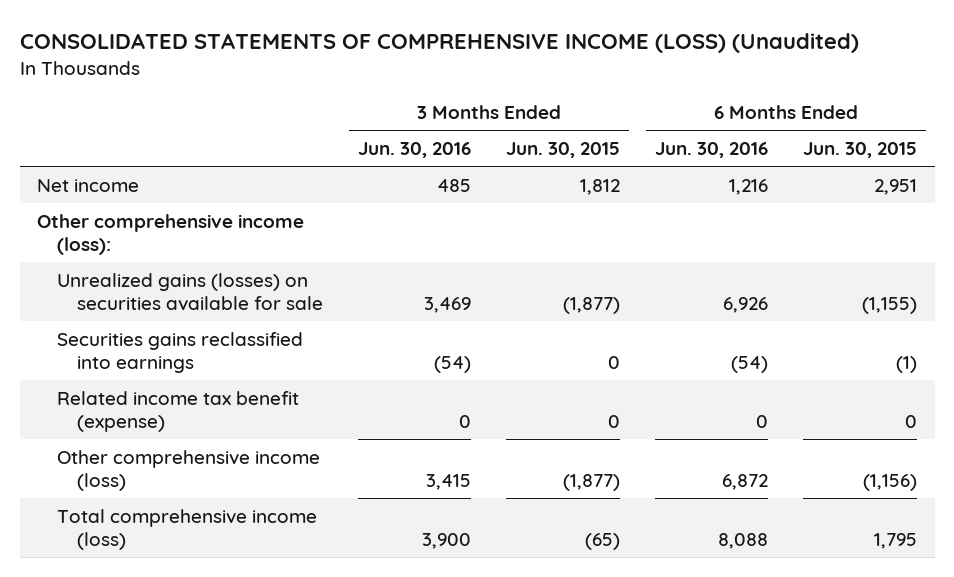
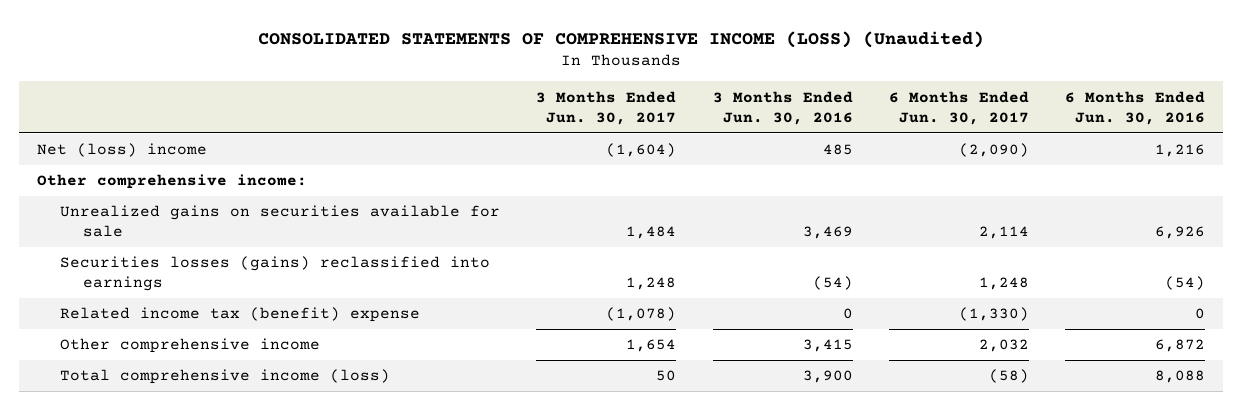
[505,142,620,159] Jun. 30, 2015 -> none
[803,142,918,159] Jun. 30, 2015 -> none
none -> [536,90,677,125] 3 Months Ended Jun. 30, 2017
none -> [889,90,1030,125] 6 Months Ended Jun. 30, 2017
[37,178,140,192] Net income -> [36,143,207,158] Net (loss) income
[37,213,305,256] Other comprehensive income (loss): -> [36,174,307,190] Other comprehensive income:
[56,272,323,312] Unrealized gains (losses) on securities available for sale -> [60,205,501,238] Unrealized gains on securities available for sale
[56,331,303,374] Securities gains reclassified into earnings -> [60,256,491,292] Securities losses (gains) reclassified into earnings
[56,390,299,433] Related income tax benefit (expense) -> [60,307,421,323] Related income tax (benefit) expense
[56,449,320,492] Other comprehensive income (loss) -> [60,338,321,354] Other comprehensive income

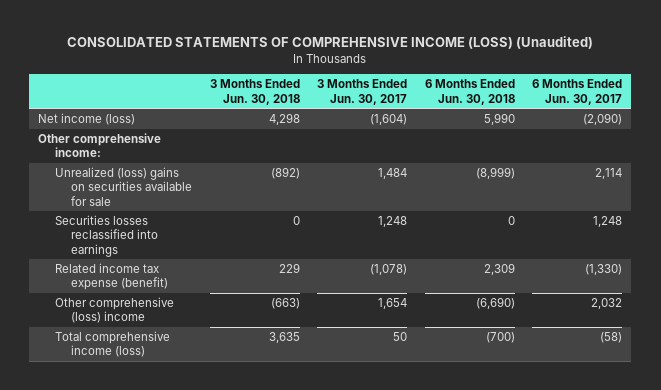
[712,90,853,125] 3 Months Ended Jun. 30, 2016 -> none
[1065,90,1206,125] 6 Months Ended Jun. 30, 2016 -> none
none -> [209,79,300,105] 3 Months Ended Jun. 30, 2018
none -> [424,79,515,105] 6 Months Ended Jun. 30, 2018
[36,143,207,158] Net (loss) income -> [38,113,136,126] Net income (loss)
[60,205,501,238] Unrealized gains on securities available for sale -> [54,167,192,206] Unrealized (loss) gains on securities available for sale
[60,256,491,292] Securities losses (gains) reclassified into earnings -> [54,215,158,257] Securities losses reclassified into earnings
[60,307,421,323] Related income tax (benefit) expense -> [54,263,168,291] Related income tax expense (benefit)
[60,338,321,354] Other comprehensive income -> [54,297,174,324] Other comprehensive (loss) income

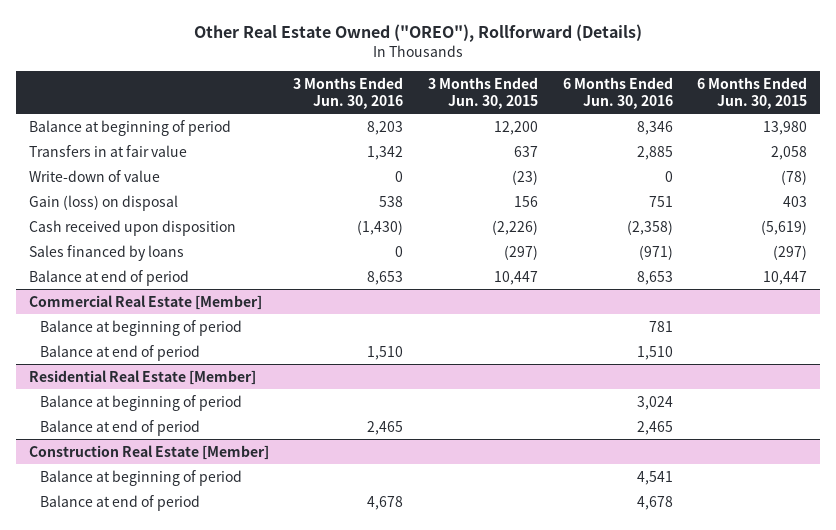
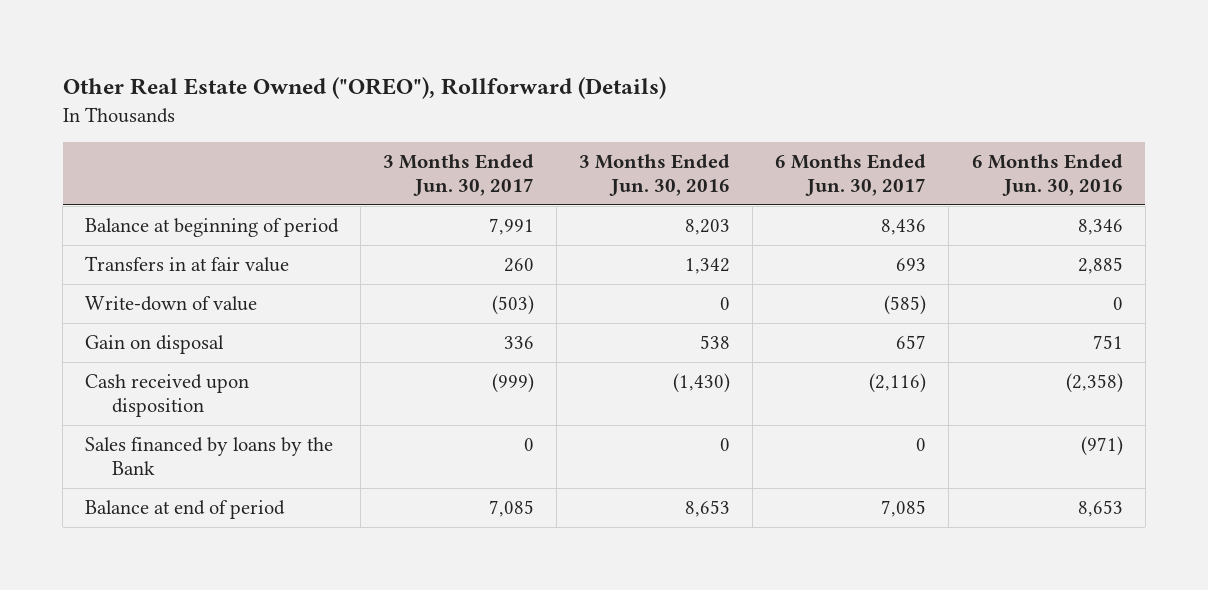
[428,76,539,109] 3 Months Ended Jun. 30, 2015 -> none
[697,76,808,109] 6 Months Ended Jun. 30, 2015 -> none
none -> [383,154,535,196] 3 Months Ended Jun. 30, 2017
none -> [775,154,927,196] 6 Months Ended Jun. 30, 2017
[28,194,178,211] Gain (loss) on disposal -> [85,335,225,355] Gain on disposal
[28,244,184,261] Sales financed by loans -> [85,437,334,475] Sales financed by loans by the Bank
[28,294,262,310] Commercial Real Estate [Member] -> none
[39,319,242,336] Balance at beginning of period -> none
[39,344,200,361] Balance at end of period -> none
[28,369,256,385] Residential Real Estate [Member] -> none
[39,394,242,411] Balance at beginning of period -> none
[39,419,200,436] Balance at end of period -> none
[28,444,269,460] Construction Real Estate [Member] -> none
[39,469,242,486] Balance at beginning of period -> none
[39,494,200,511] Balance at end of period -> none

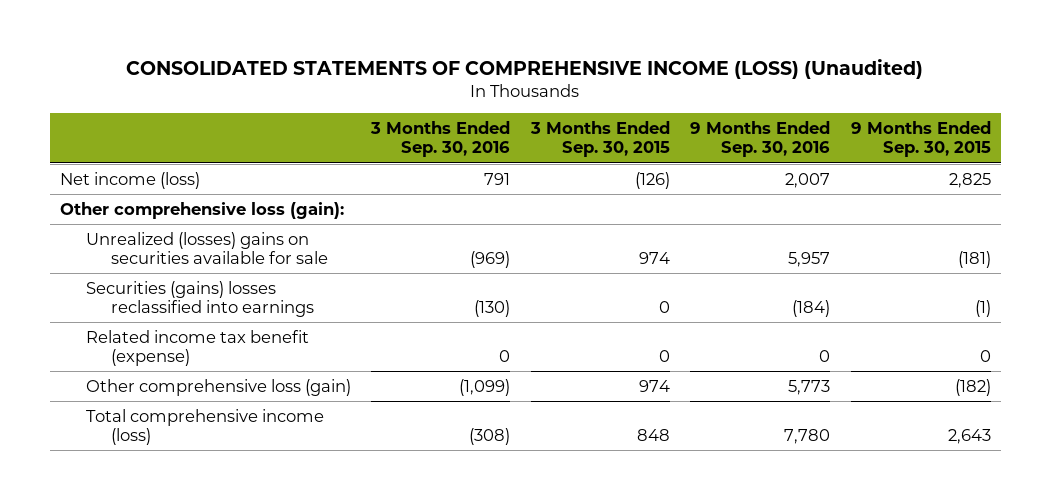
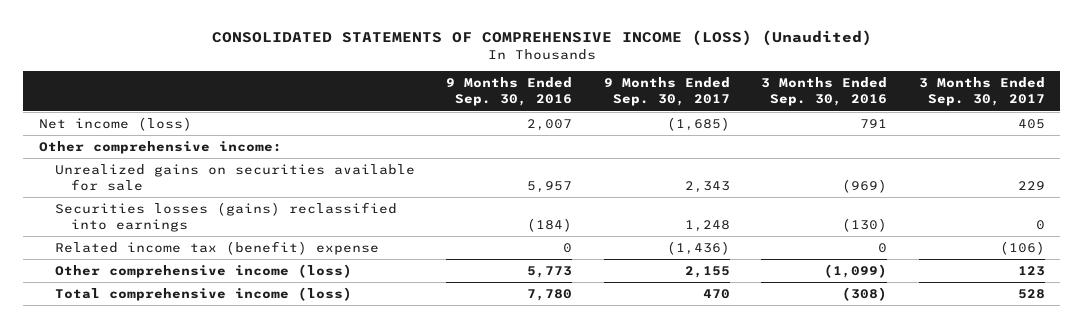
[529,120,670,158] 3 Months Ended Sep. 30, 2015 -> none
[850,120,991,158] 9 Months Ended Sep. 30, 2015 -> none
none -> [603,77,730,107] 9 Months Ended Sep. 30, 2017
none -> [918,77,1045,107] 3 Months Ended Sep. 30, 2017
[59,201,344,219] Other comprehensive loss (gain): -> [38,140,282,154] Other comprehensive income:
[85,231,329,265] Unrealized (losses) gains on securities available for sale -> [55,163,416,191] Unrealized gains on securities available for sale
[85,280,315,318] Securities (gains) losses reclassified into earnings -> [55,201,398,232] Securities losses (gains) reclassified into earnings
[85,329,309,367] Related income tax benefit (expense) -> [55,240,380,255] Related income tax (benefit) expense
[85,378,351,396] Other comprehensive loss (gain) -> [55,263,353,278] Other comprehensive income (loss)

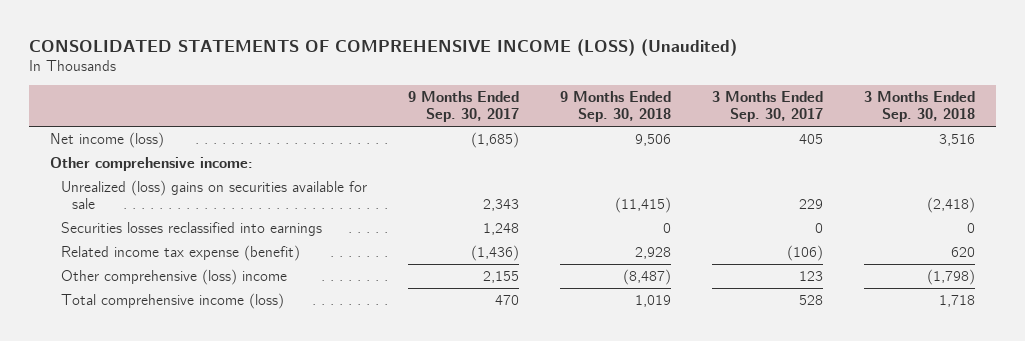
[446,77,573,107] 9 Months Ended Sep. 30, 2016 -> none
[761,77,888,107] 3 Months Ended Sep. 30, 2016 -> none
none -> [560,91,672,123] 9 Months Ended Sep. 30, 2018
none -> [864,91,976,123] 3 Months Ended Sep. 30, 2018
[55,163,416,191] Unrealized gains on securities available for sale -> [61,180,368,209] Unrealized (loss) gains on securities available for sale
[55,201,398,232] Securities losses (gains) reclassified into earnings -> [61,222,323,237] Securities losses reclassified into earnings
[55,240,380,255] Related income tax (benefit) expense -> [61,245,301,262] Related income tax expense (benefit)
[55,263,353,278] Other comprehensive income (loss) -> [61,269,288,286] Other comprehensive (loss) income

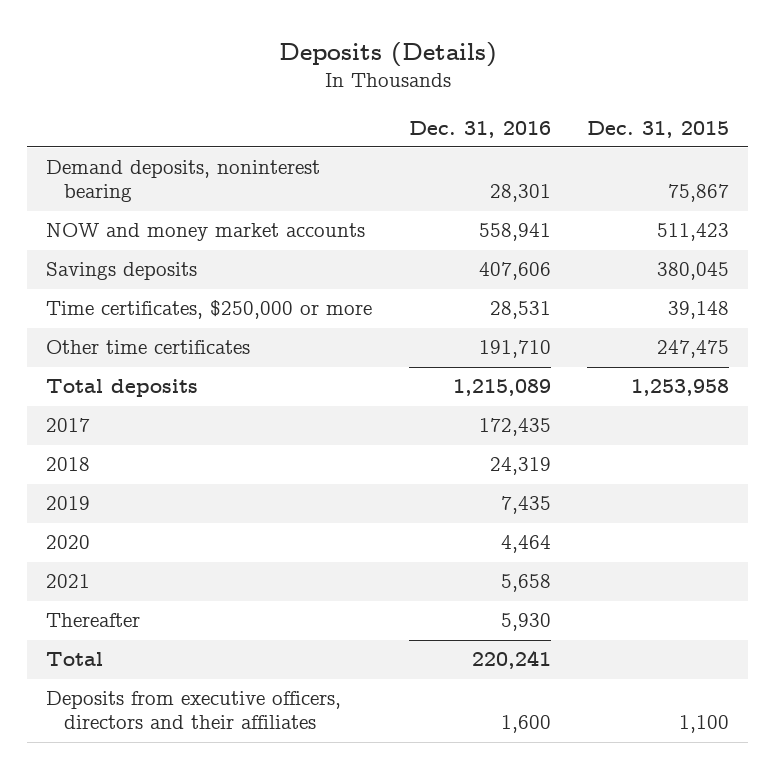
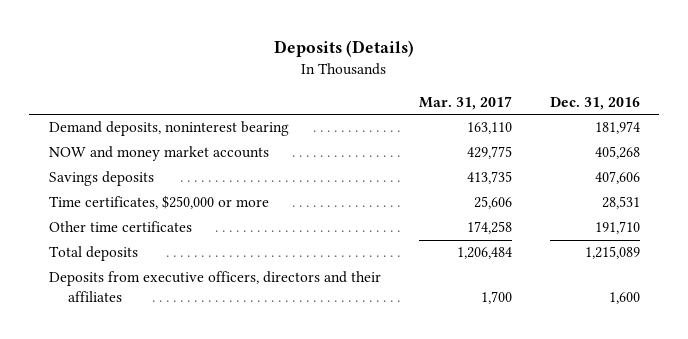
[587,120,730,138] Dec. 31, 2015 -> none
none -> [418,95,512,110] Mar. 31, 2017
[489,184,551,203] 28,301 -> [594,121,640,135] 181,974
[478,223,551,242] 558,941 -> [594,146,640,160] 405,268
[45,418,90,433] 2017 -> none
[45,457,90,472] 2018 -> none
[45,496,90,511] 2019 -> none
[45,535,90,550] 2020 -> none
[45,574,90,589] 2021 -> none
[45,613,140,628] Thereafter -> none
[45,652,103,667] Total -> none

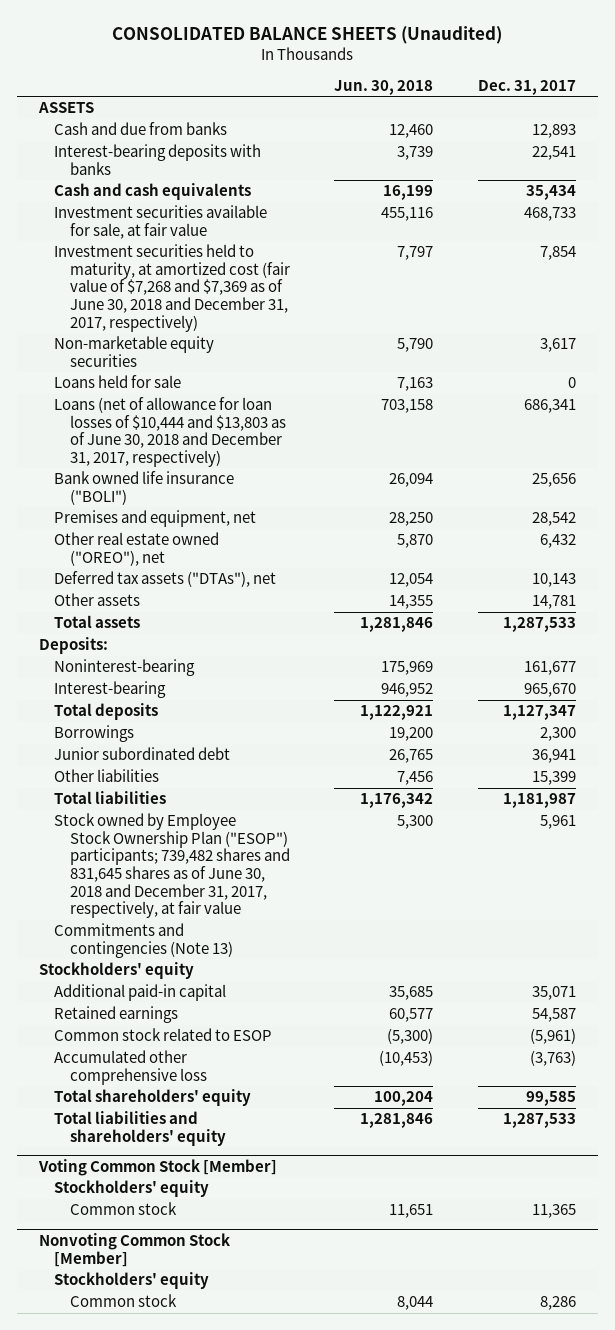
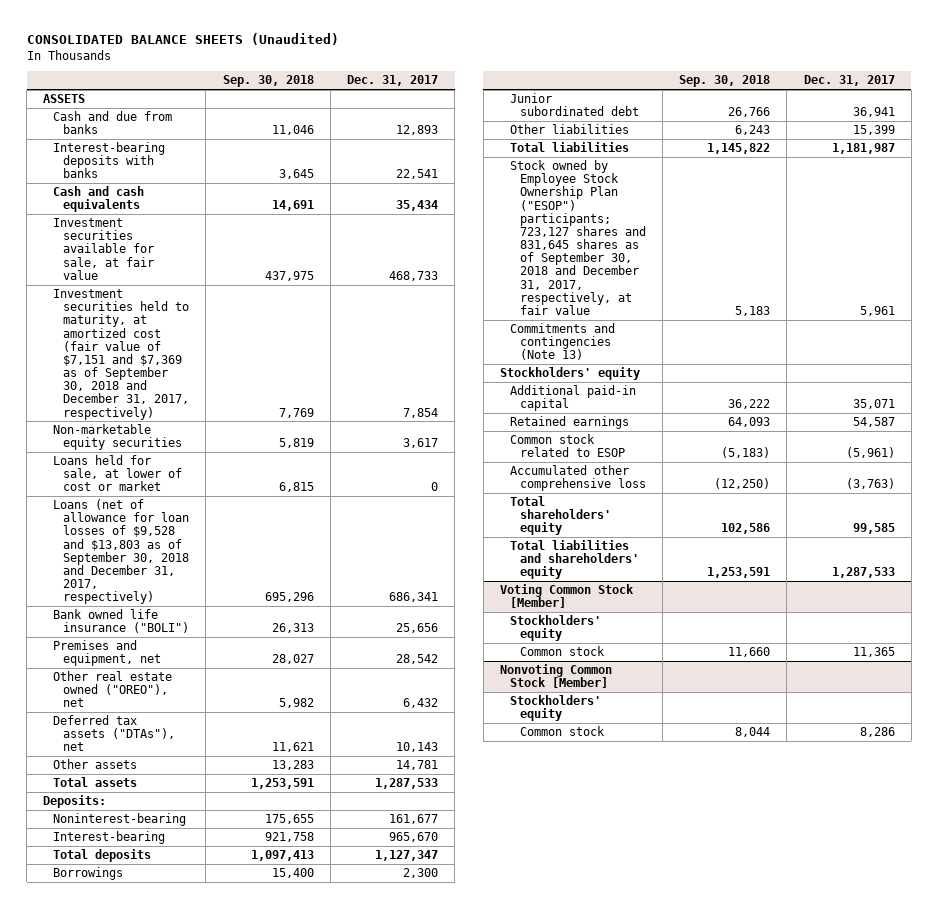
[334,80,434,96] Jun. 30, 2018 -> none
none -> [222,75,314,88] Sep. 30, 2018
[54,244,290,332] Investment securities held to maturity, at amortized cost (fair value of $7,268 and $7,369 as of June 30, 2018 and December 31, 2017, respectively) -> [53,289,190,420] Investment securities held to maturity, at amortized cost (fair value of $7,151 and $7,369 as of September 30, 2018 and December 31, 2017, respectively)
[54,375,182,389] Loans held for sale -> [53,455,183,492] Loans held for sale, at lower of cost or market
[54,397,286,467] Loans (net of allowance for loan losses of $10,444 and $13,803 as of June 30, 2018 and December 31, 2017, respectively) -> [53,499,190,605] Loans (net of allowance for loan losses of $9,528 and $13,803 as of September 30, 2018 and December 31, 2017, respectively)
[54,813,290,919] Stock owned by Employee Stock Ownership Plan ("ESOP") participants; 739,482 shares and 831,645 shares as of June 30, 2018 and December 31, 2017, respectively, at fair value -> [509,160,646,315] Stock owned by Employee Stock Ownership Plan ("ESOP") participants; 723,127 shares and 831,645 shares as of September 30, 2018 and December 31, 2017, respectively, at fair value

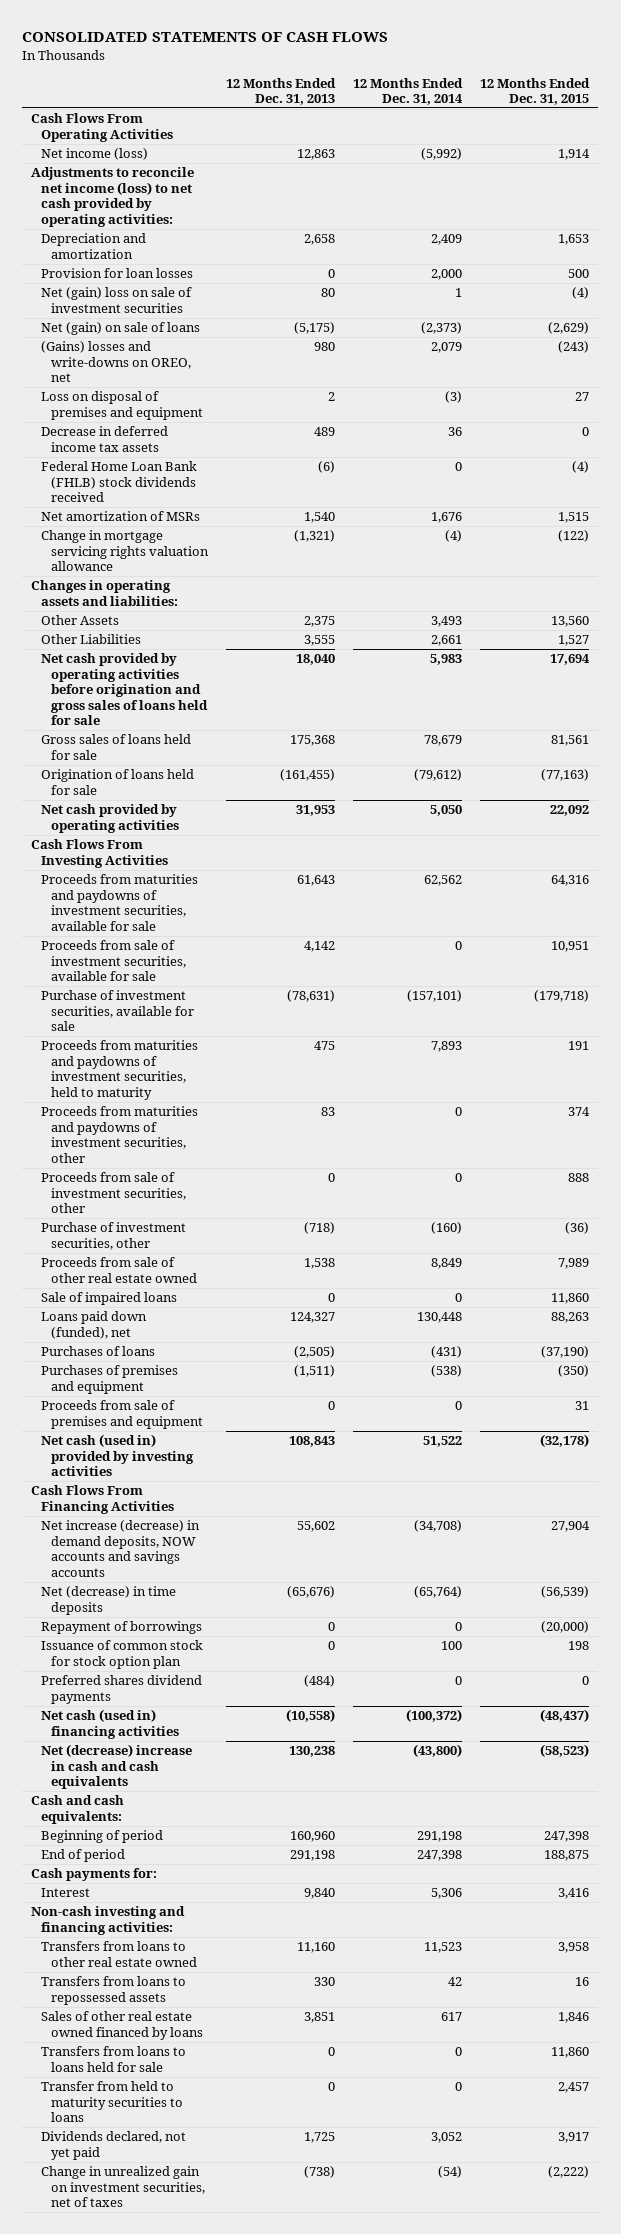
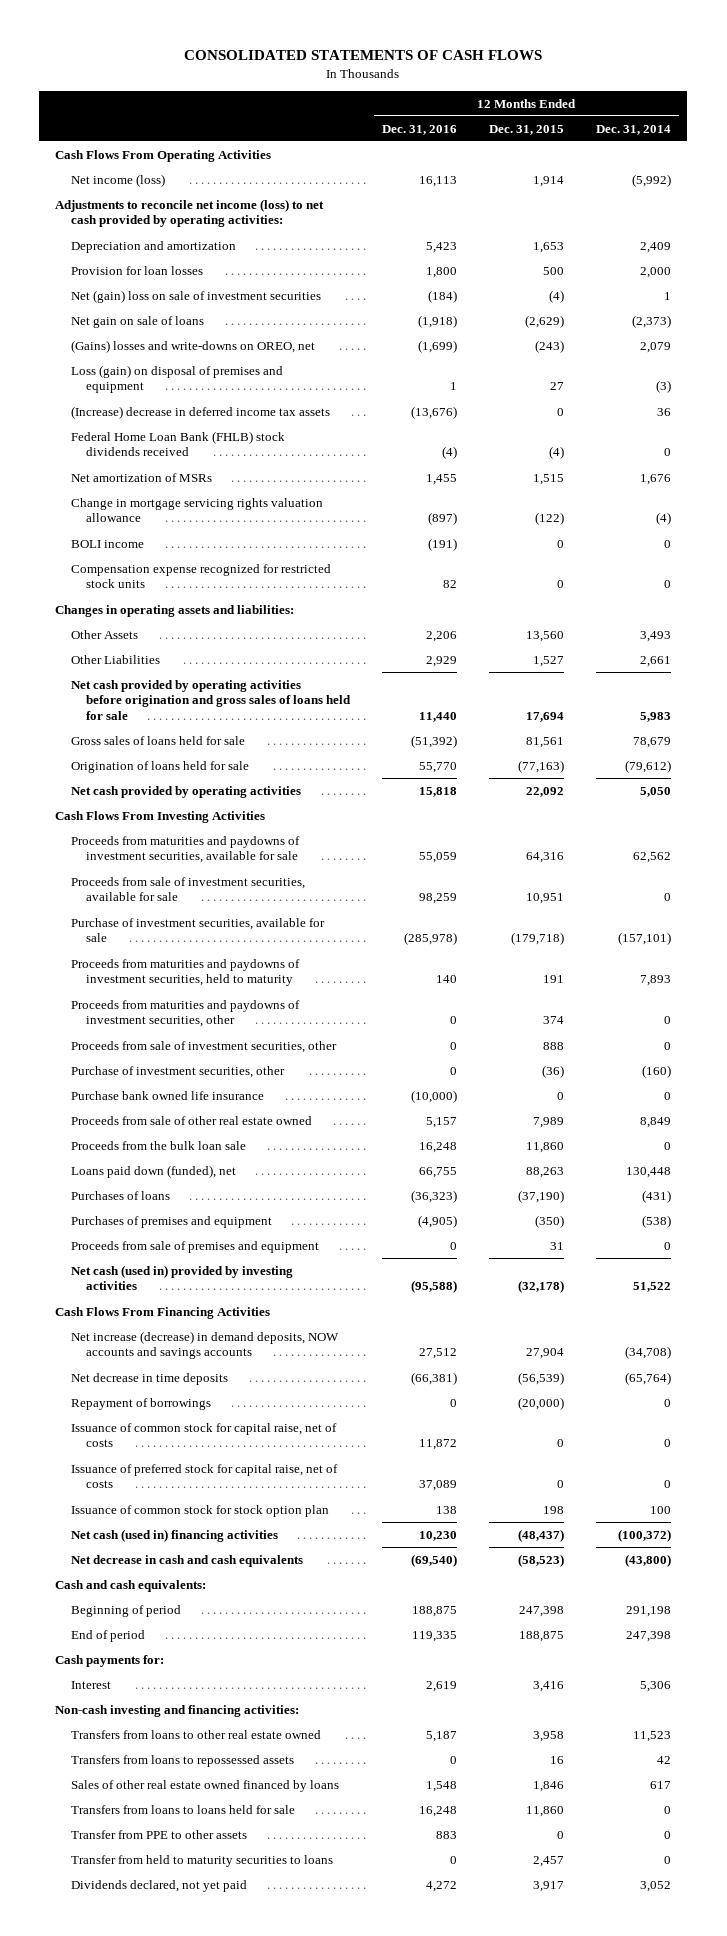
[225,77,336,106] 12 Months Ended Dec. 31, 2013 -> none
none -> [381,124,457,135] Dec. 31, 2016
[40,322,200,336] Net (gain) on sale of loans -> [70,315,204,328] Net gain on sale of loans
[40,391,203,420] Loss on disposal of premises and equipment -> [70,364,283,394] Loss (gain) on disposal of premises and equipment
[40,426,168,452] Decrease in deferred income tax assets -> [70,405,330,419] (Increase) decrease in deferred income tax assets
none -> [70,539,144,548] BOLI income
none -> [70,563,331,589] Compensation expense recognized for restricted stock units
none -> [70,1090,264,1100] Purchase bank owned life insurance
[40,1292,177,1306] Sale of impaired loans -> [70,1140,246,1150] Proceeds from the bulk loan sale
[40,1586,176,1615] Net (decrease) in time deposits -> [70,1372,228,1385] Net decrease in time deposits
none -> [70,1422,337,1448] Issuance of common stock for capital raise, net of costs
none -> [70,1463,338,1489] Issuance of preferred stock for capital raise, net of costs
[40,1675,202,1704] Preferred shares dividend payments -> none
[40,1744,192,1790] Net (decrease) increase in cash and cash equivalents -> [70,1554,303,1567] Net decrease in cash and cash equivalents
none -> [70,1829,247,1839] Transfer from PPE to other assets
[40,2166,205,2208] Change in unrealized gain on investment securities, net of taxes -> none

